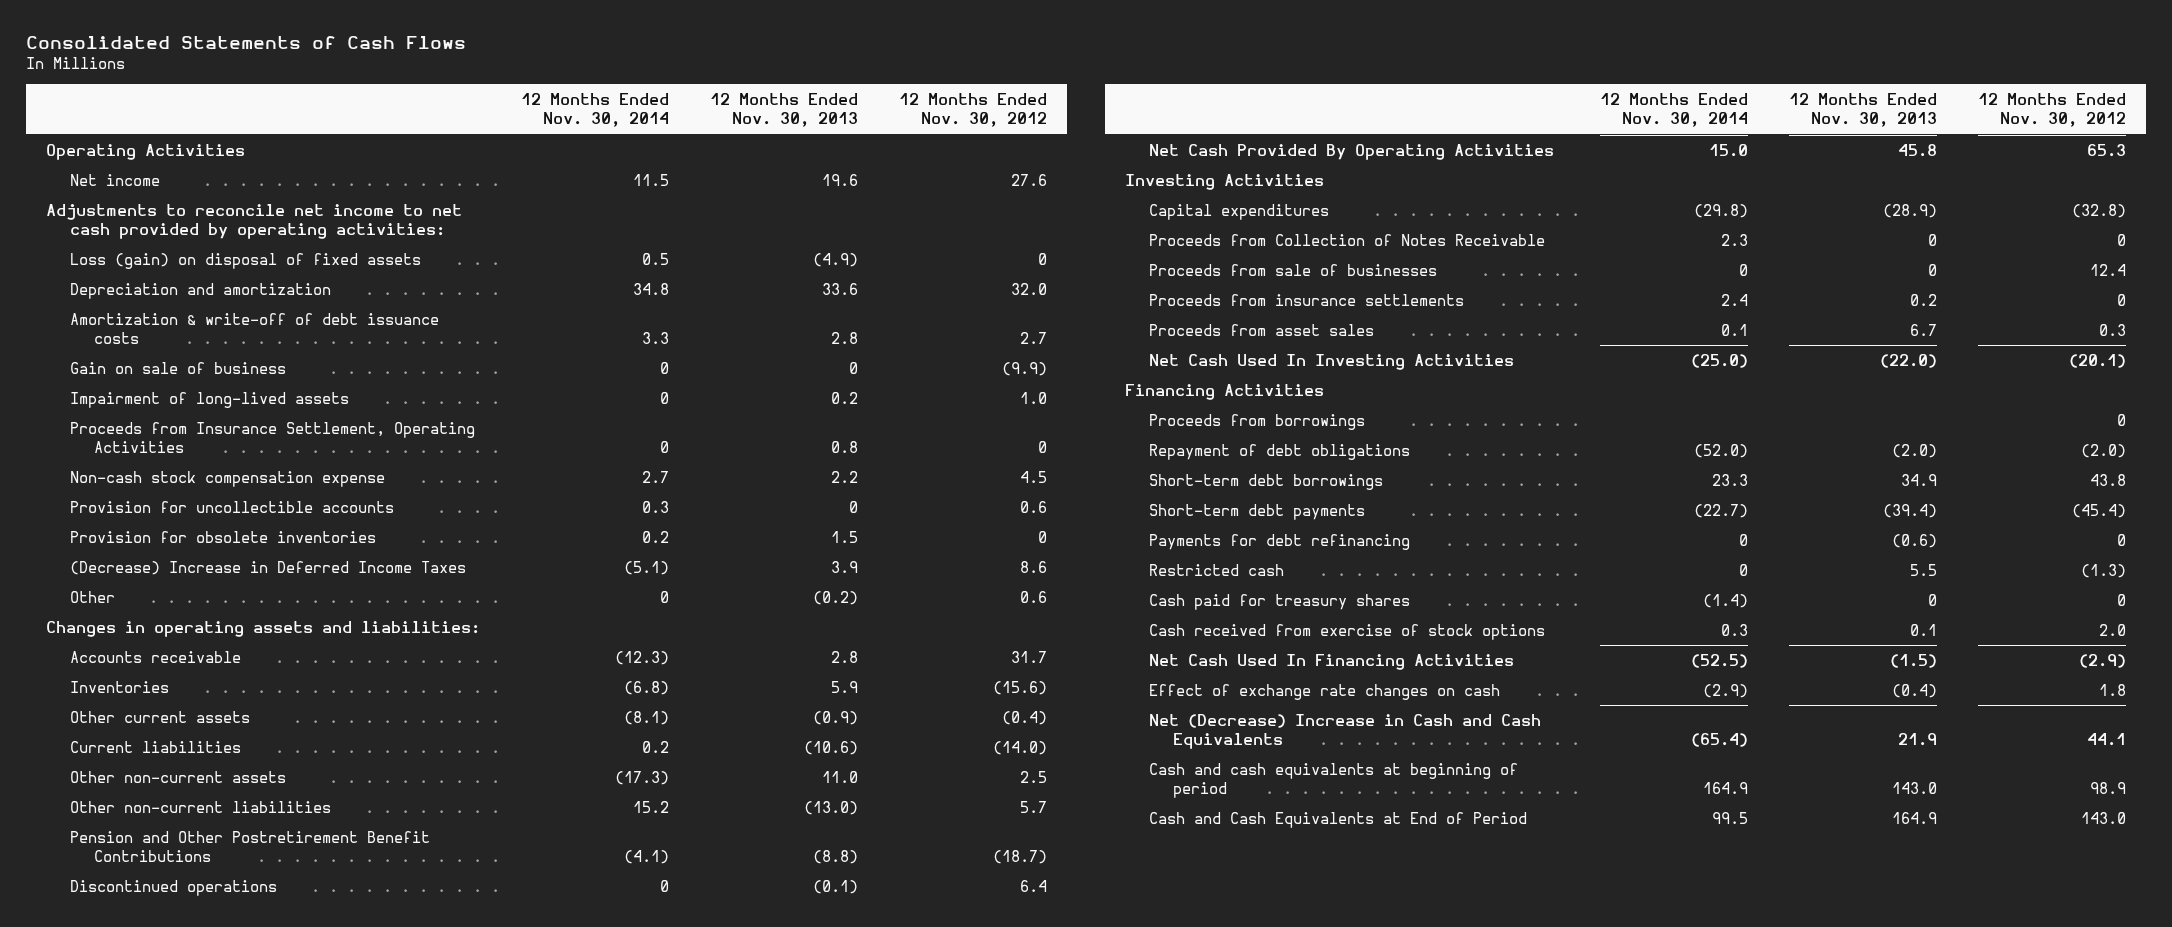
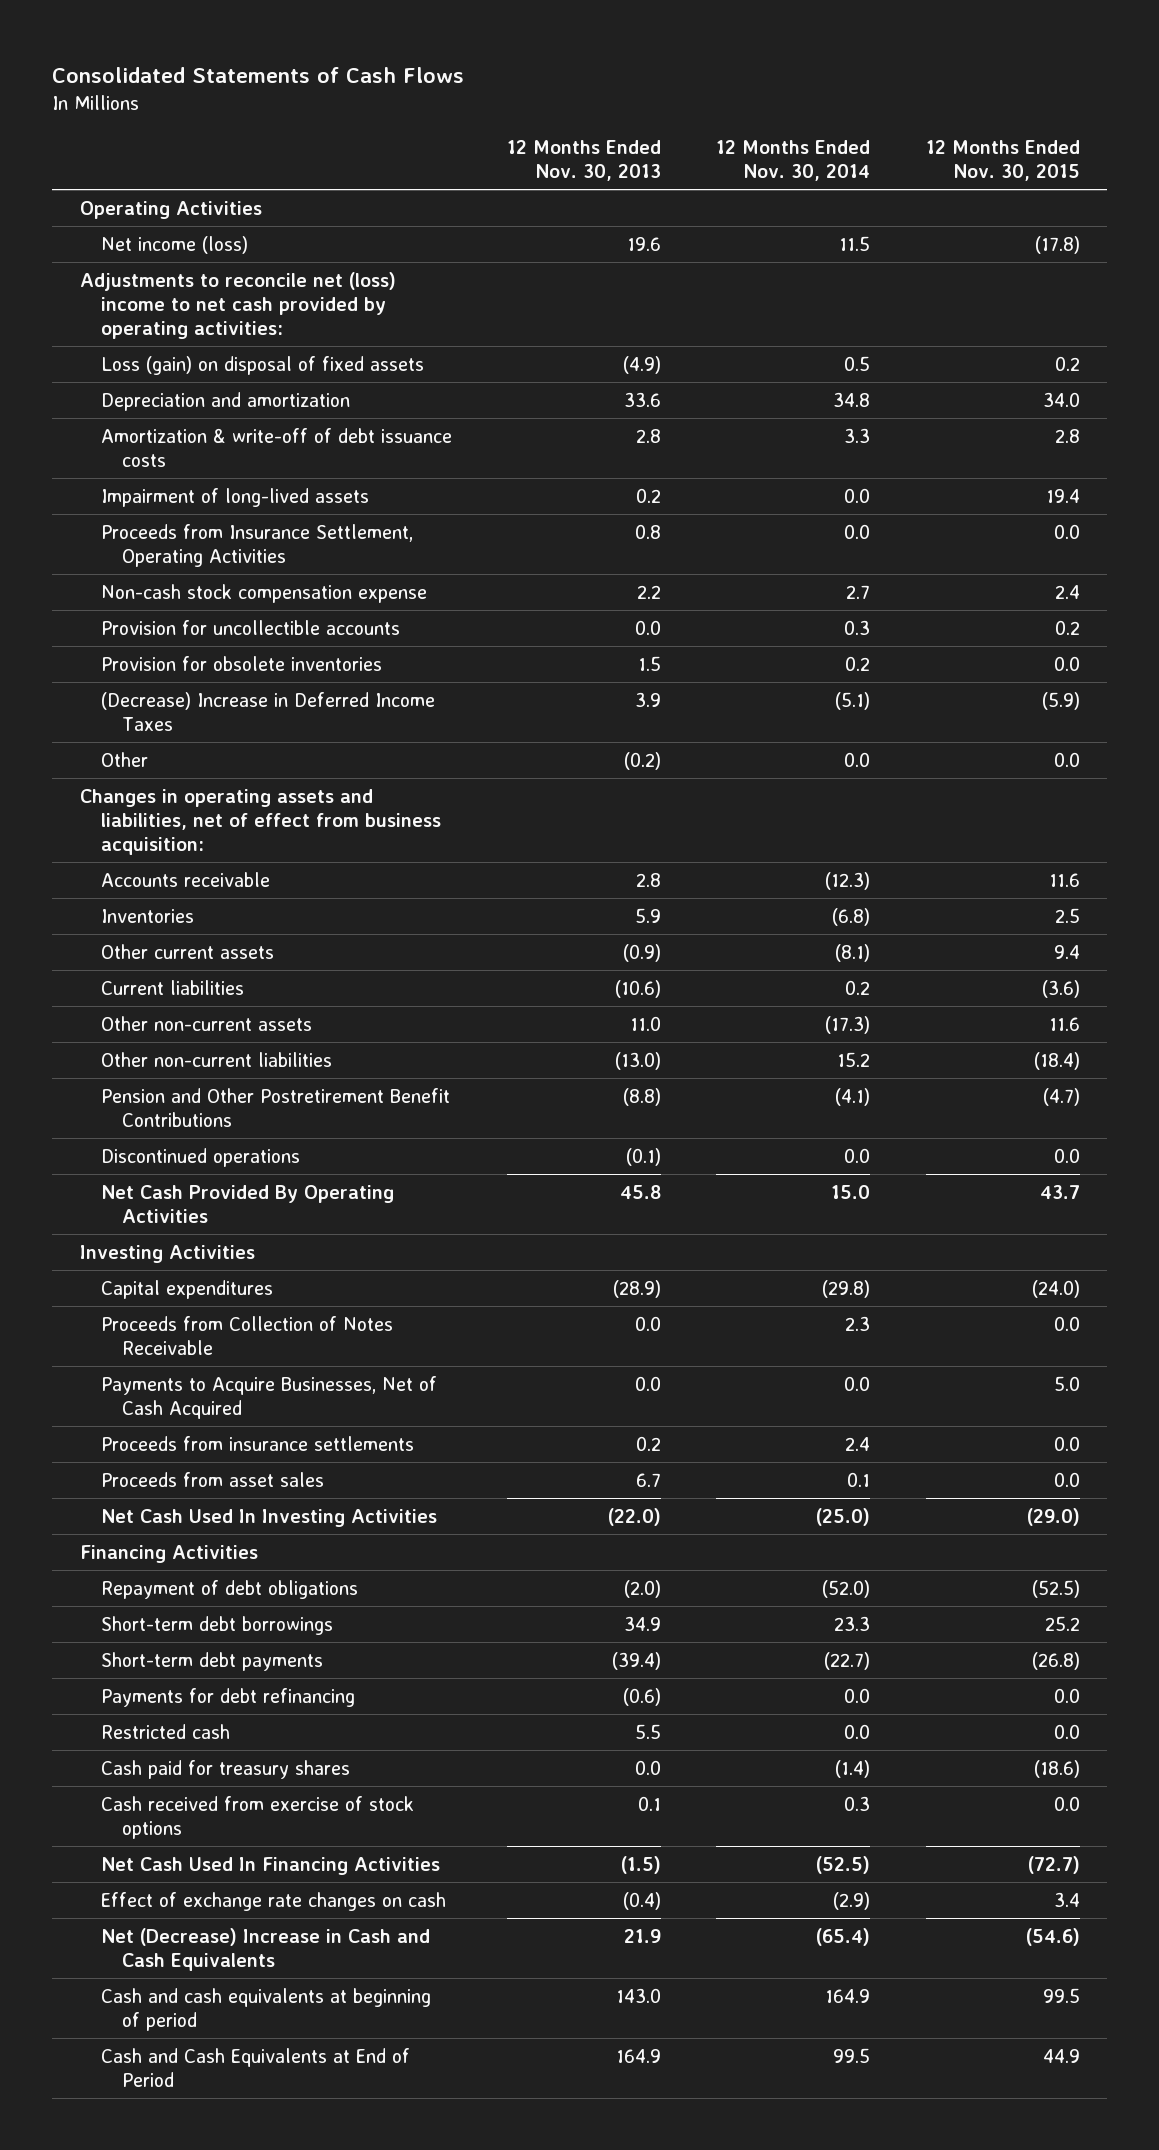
[898,92,1047,128] 12 Months Ended Nov. 30, 2012 -> none
none -> [925,139,1080,182] 12 Months Ended Nov. 30, 2015
[69,173,160,186] Net income -> [100,235,248,254] Net income (loss)
[46,203,463,240] Adjustments to reconcile net income to net cash provided by operating activities: -> [79,271,396,340] Adjustments to reconcile net (loss) income to net cash provided by operating activities:
[69,361,286,374] Gain on sale of business -> none
[659,391,669,404] 0 -> [844,487,871,503] 0.0
[659,441,669,454] 0 -> [844,523,871,539] 0.0
[848,500,858,513] 0 -> [635,619,662,635] 0.0
[659,590,669,603] 0 -> [844,751,871,767] 0.0
[46,620,481,637] Changes in operating assets and liabilities: -> [79,788,441,856] Changes in operating assets and liabilities, net of effect from business acquisition:
[659,879,669,892] 0 -> [844,1147,871,1163] 0.0
[1149,263,1438,276] Proceeds from sale of businesses -> none
[1928,233,1938,246] 0 -> [635,1315,662,1331] 0.0
none -> [100,1375,437,1419] Payments to Acquire Businesses, Net of Cash Acquired
[1149,413,1366,430] Proceeds from borrowings -> none
[1739,533,1749,546] 0 -> [844,1687,871,1703] 0.0
[1739,563,1749,576] 0 -> [844,1723,871,1739] 0.0
[1928,593,1938,606] 0 -> [635,1759,662,1775] 0.0

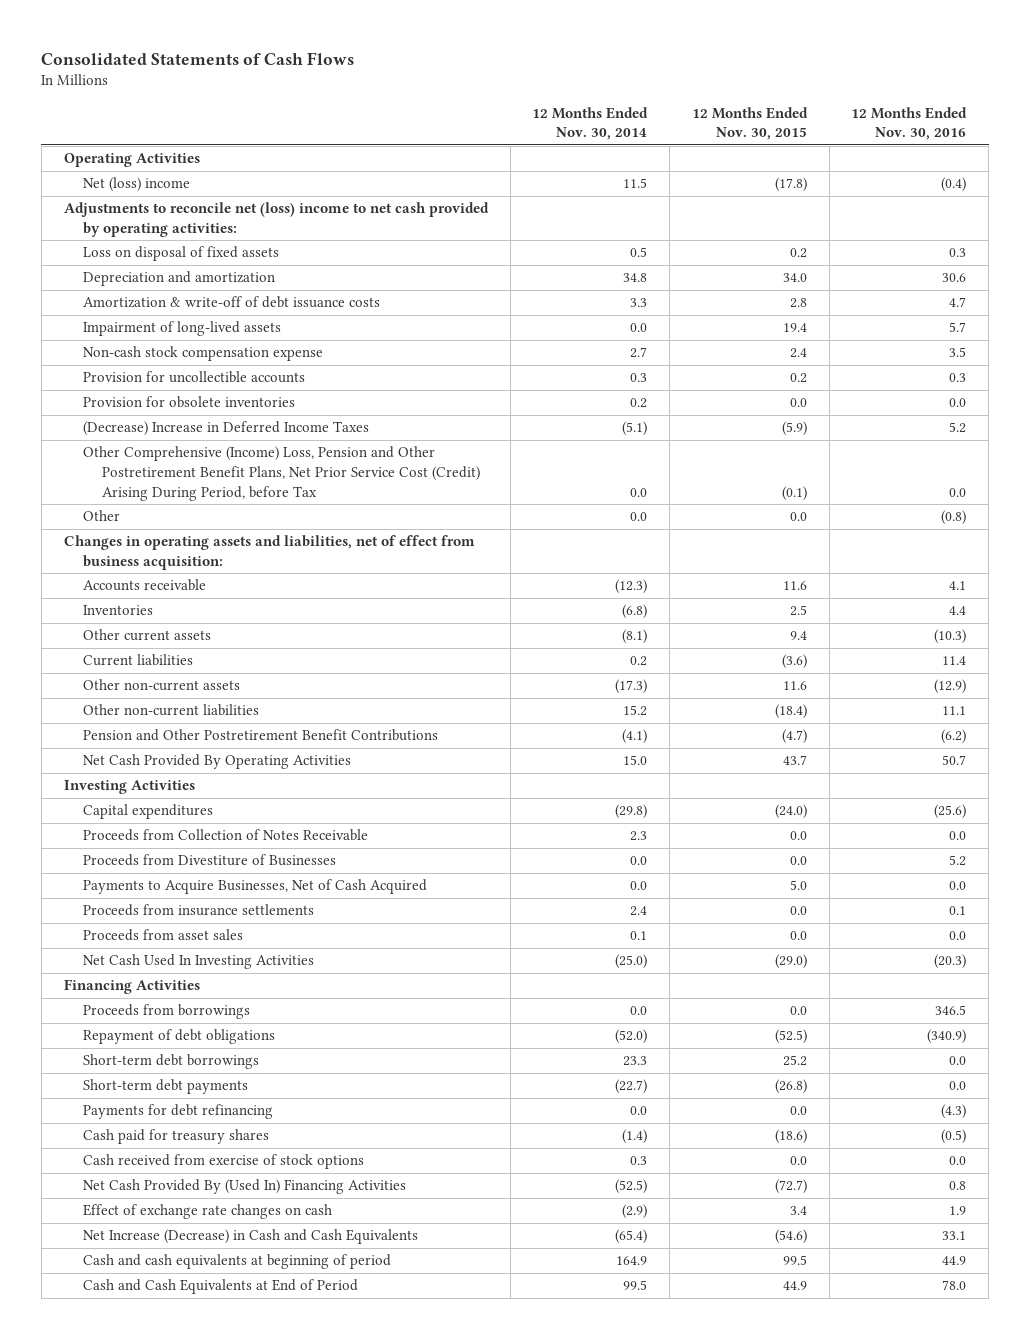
[507,139,662,182] 12 Months Ended Nov. 30, 2013 -> none
none -> [851,106,968,141] 12 Months Ended Nov. 30, 2016
[100,235,248,254] Net income (loss) -> [82,177,190,193] Net (loss) income
[100,355,424,375] Loss (gain) on disposal of fixed assets -> [82,246,279,262] Loss on disposal of fixed assets
[100,523,413,567] Proceeds from Insurance Settlement, Operating Activities -> none
none -> [82,446,480,501] Other Comprehensive (Income) Loss, Pension and Other Postretirement Benefit Plans, Net Prior Service Cost (Credit) Arising During Period, before Tax
[100,1147,300,1167] Discontinued operations -> none
none -> [82,854,336,867] Proceeds from Divestiture of Businesses
none -> [82,1004,250,1020] Proceeds from borrowings
[100,1723,230,1739] Restricted cash -> none
[100,1856,440,1875] Net Cash Used In Financing Activities -> [82,1179,406,1195] Net Cash Provided By (Used In) Financing Activities
[100,1927,430,1971] Net (Decrease) Increase in Cash and Cash Equivalents -> [82,1229,418,1245] Net Increase (Decrease) in Cash and Cash Equivalents

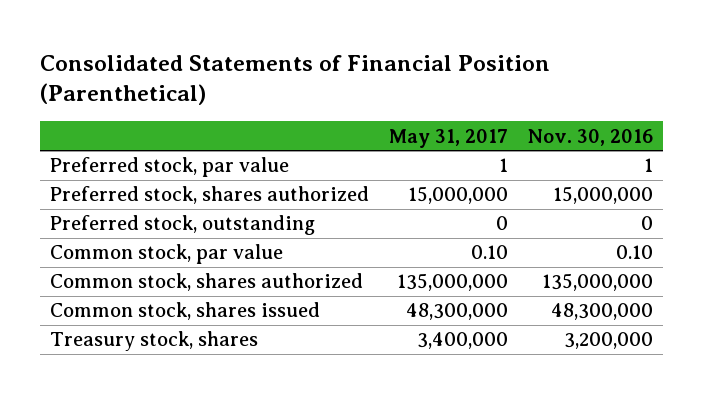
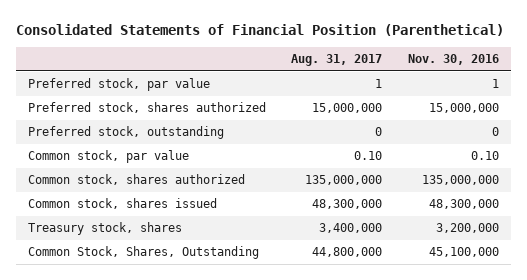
[388,128,508,148] May 31, 2017 -> none
none -> [291,54,383,67] Aug. 31, 2017
none -> [28,246,260,260] Common Stock, Shares, Outstanding

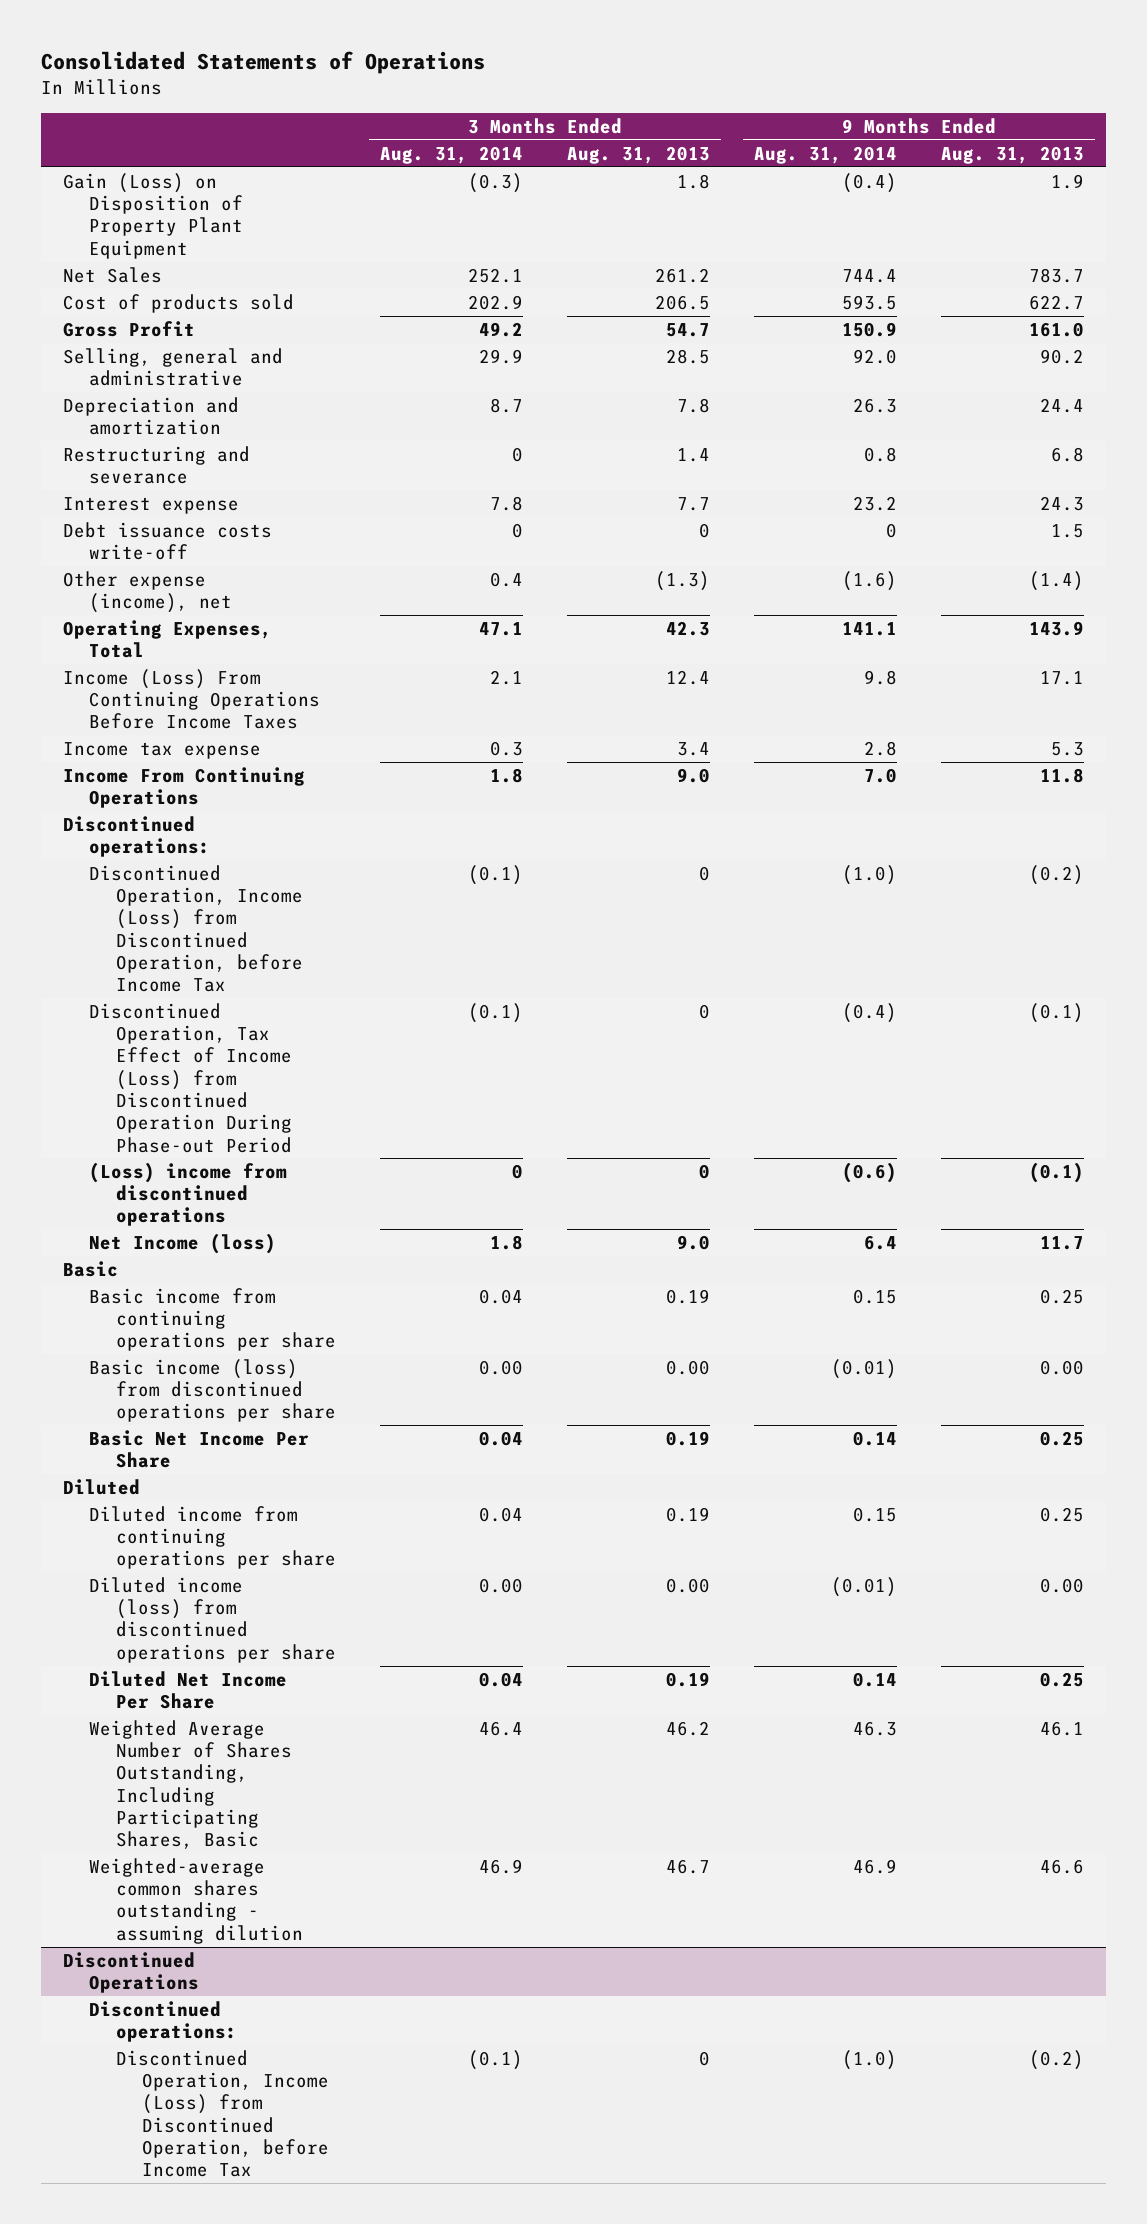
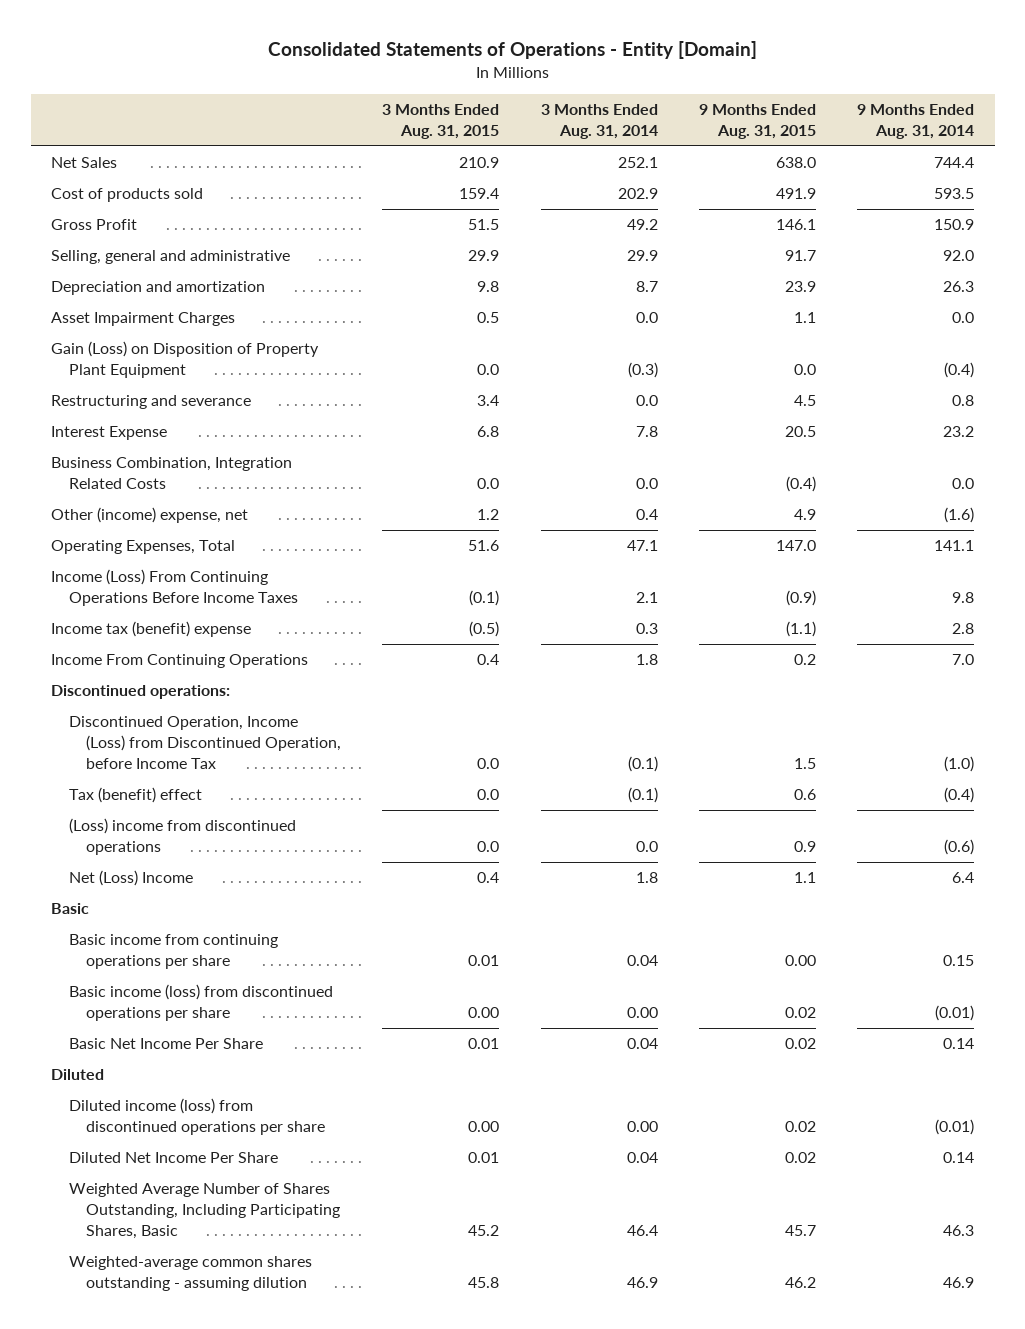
[40,51,485,75] Consolidated Statements of Operations -> [267,40,757,59] Consolidated Statements of Operations - Entity [Domain]
[567,145,711,164] Aug. 31, 2013 -> none
[941,145,1085,164] Aug. 31, 2013 -> none
none -> [382,104,500,140] 3 Months Ended Aug. 31, 2015
none -> [698,104,816,140] 9 Months Ended Aug. 31, 2015
[62,521,272,561] Debt issuance costs write-off -> none
none -> [51,312,236,327] Asset Impairment Charges
[62,172,244,259] Gain (Loss) on Disposition of Property Plant Equipment -> [51,341,320,379] Gain (Loss) on Disposition of Property Plant Equipment
[511,446,523,462] 0 -> [635,395,658,407] 0.0
[62,496,239,514] Interest expense -> [51,426,168,441] Interest Expense
none -> [51,457,293,490] Business Combination, Integration Related Costs
[62,570,233,614] Other expense (income), net -> [51,507,249,524] Other (income) expense, net
[62,741,261,759] Income tax expense -> [51,621,252,638] Income tax (benefit) expense
[89,1002,292,1153] Discontinued Operation, Tax Effect of Income (Loss) from Discontinued Operation During Phase-out Period -> [68,787,202,804] Tax (benefit) effect
[511,1163,523,1179] 0 -> [635,841,658,853] 0.0
[89,1232,277,1254] Net Income (loss) -> [68,870,193,887] Net (Loss) Income
[89,1505,336,1570] Diluted income from continuing operations per share -> none
[62,1951,200,1994] Discontinued Operations -> none
[89,2000,237,2043] Discontinued operations: -> none
[115,2049,330,2178] Discontinued Operation, Income (Loss) from Discontinued Operation, before Income Tax -> none

